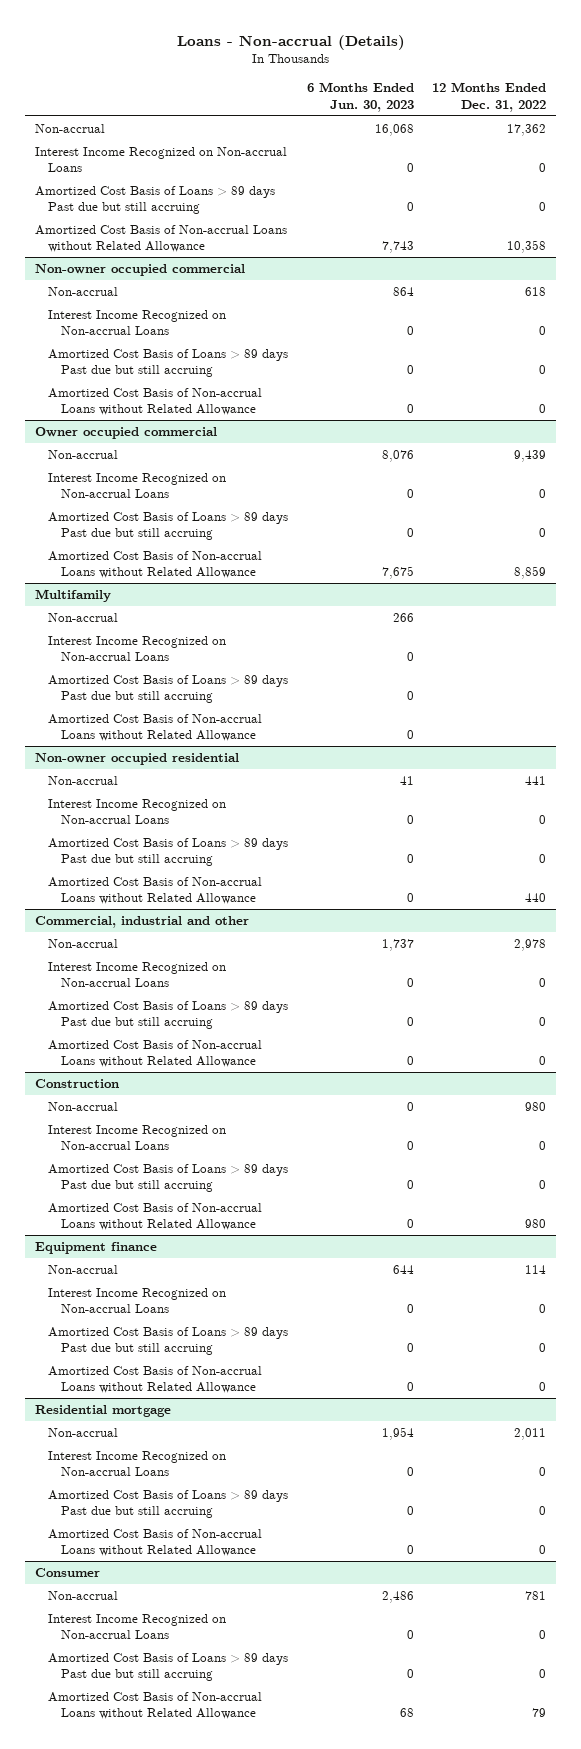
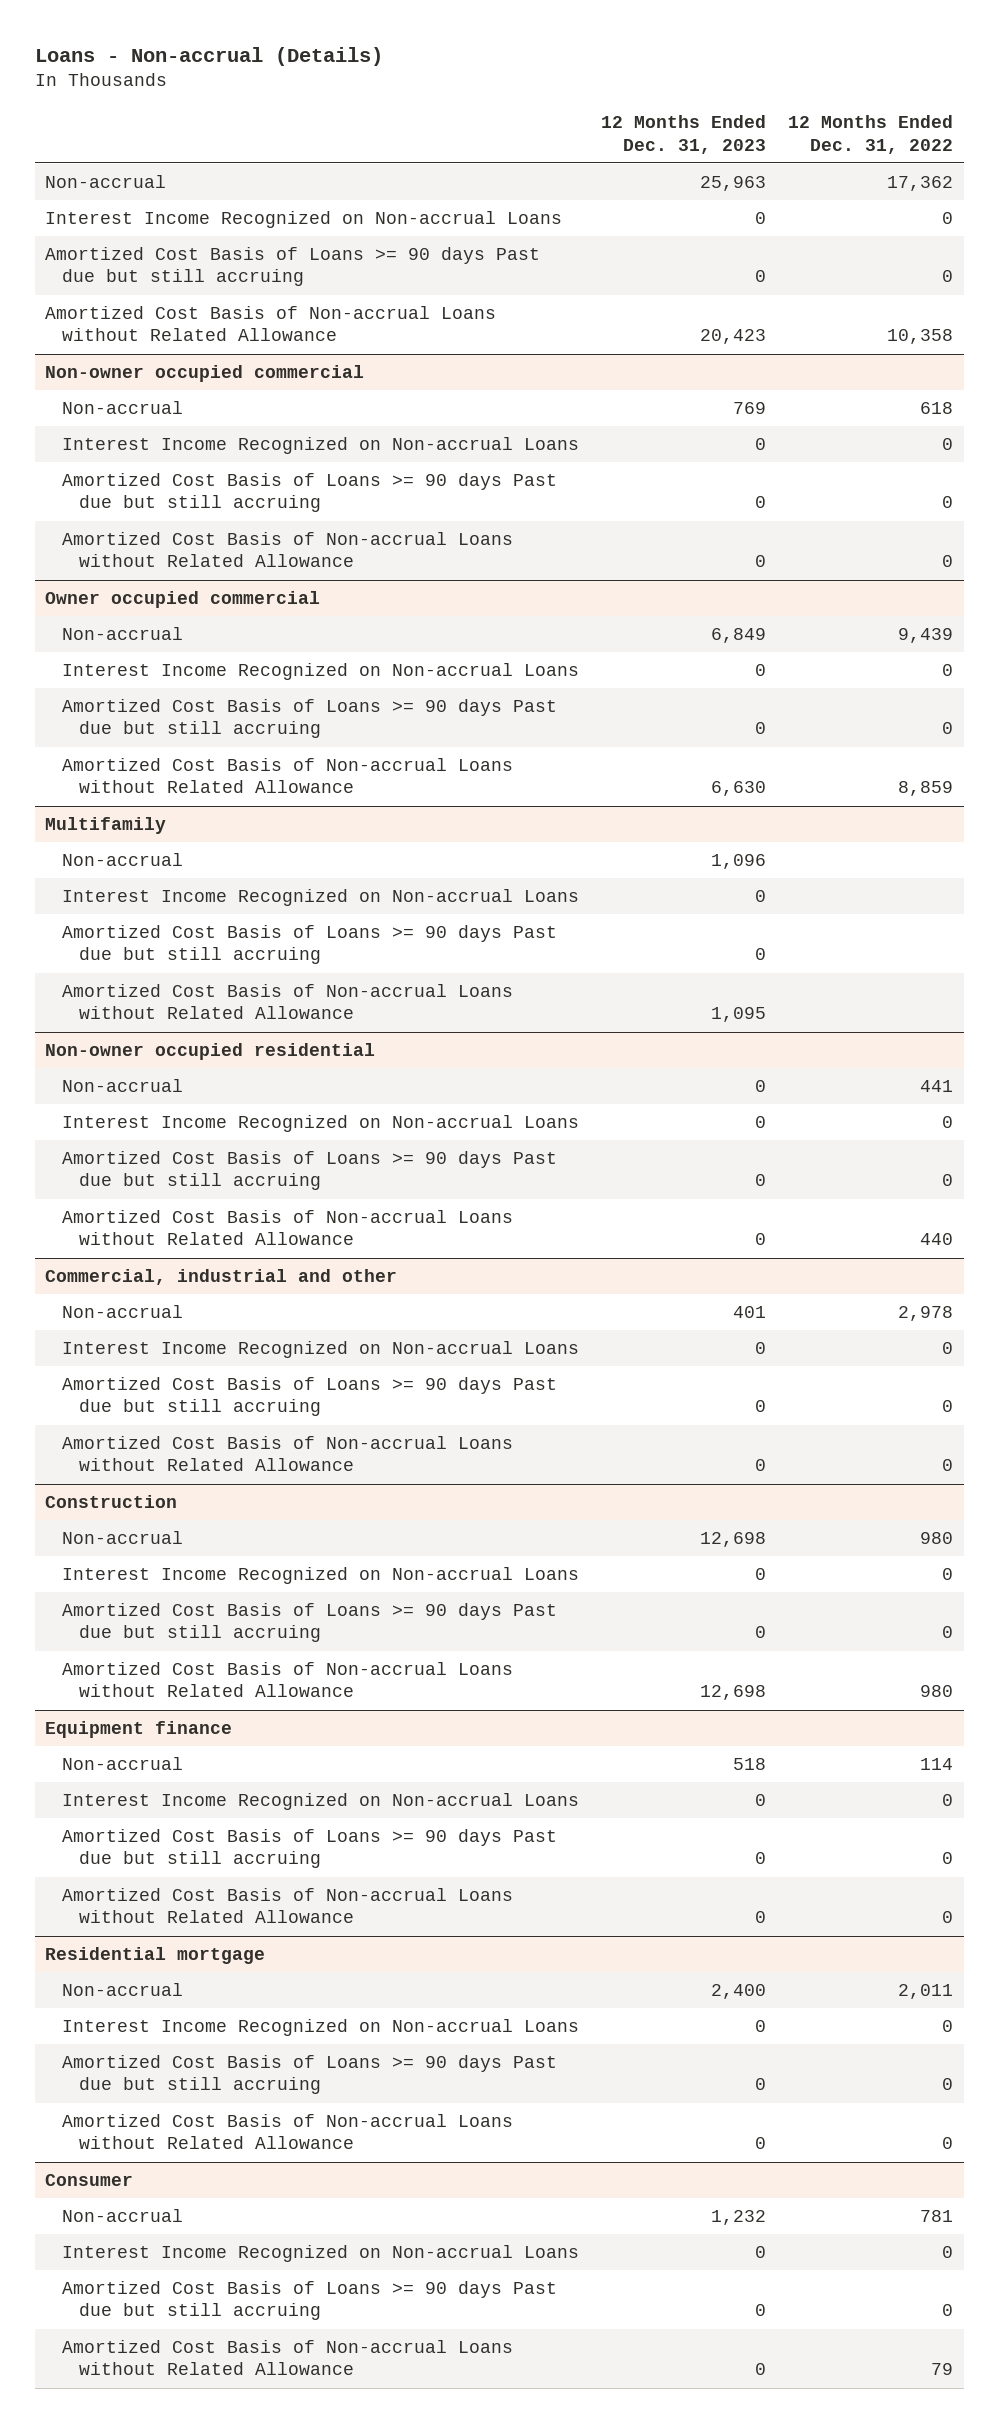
[306,82,414,112] 6 Months Ended Jun. 30, 2023 -> none
none -> [601,115,767,154] 12 Months Ended Dec. 31, 2023
[34,185,275,215] Amortized Cost Basis of Loans > 89 days Past due but still accruing -> [45,247,541,287] Amortized Cost Basis of Loans >= 90 days Past due but still accruing
[47,348,288,378] Amortized Cost Basis of Loans > 89 days Past due but still accruing -> [62,473,558,513] Amortized Cost Basis of Loans >= 90 days Past due but still accruing
[47,511,288,541] Amortized Cost Basis of Loans > 89 days Past due but still accruing -> [62,699,558,739] Amortized Cost Basis of Loans >= 90 days Past due but still accruing
[47,674,288,704] Amortized Cost Basis of Loans > 89 days Past due but still accruing -> [62,925,558,965] Amortized Cost Basis of Loans >= 90 days Past due but still accruing
[47,837,288,867] Amortized Cost Basis of Loans > 89 days Past due but still accruing -> [62,1151,558,1191] Amortized Cost Basis of Loans >= 90 days Past due but still accruing
[47,1000,288,1030] Amortized Cost Basis of Loans > 89 days Past due but still accruing -> [62,1377,558,1417] Amortized Cost Basis of Loans >= 90 days Past due but still accruing
[47,1163,288,1193] Amortized Cost Basis of Loans > 89 days Past due but still accruing -> [62,1603,558,1643] Amortized Cost Basis of Loans >= 90 days Past due but still accruing
[47,1326,288,1356] Amortized Cost Basis of Loans > 89 days Past due but still accruing -> [62,1829,558,1869] Amortized Cost Basis of Loans >= 90 days Past due but still accruing
[47,1489,288,1519] Amortized Cost Basis of Loans > 89 days Past due but still accruing -> [62,2055,558,2095] Amortized Cost Basis of Loans >= 90 days Past due but still accruing
[47,1652,288,1682] Amortized Cost Basis of Loans > 89 days Past due but still accruing -> [62,2281,558,2321] Amortized Cost Basis of Loans >= 90 days Past due but still accruing

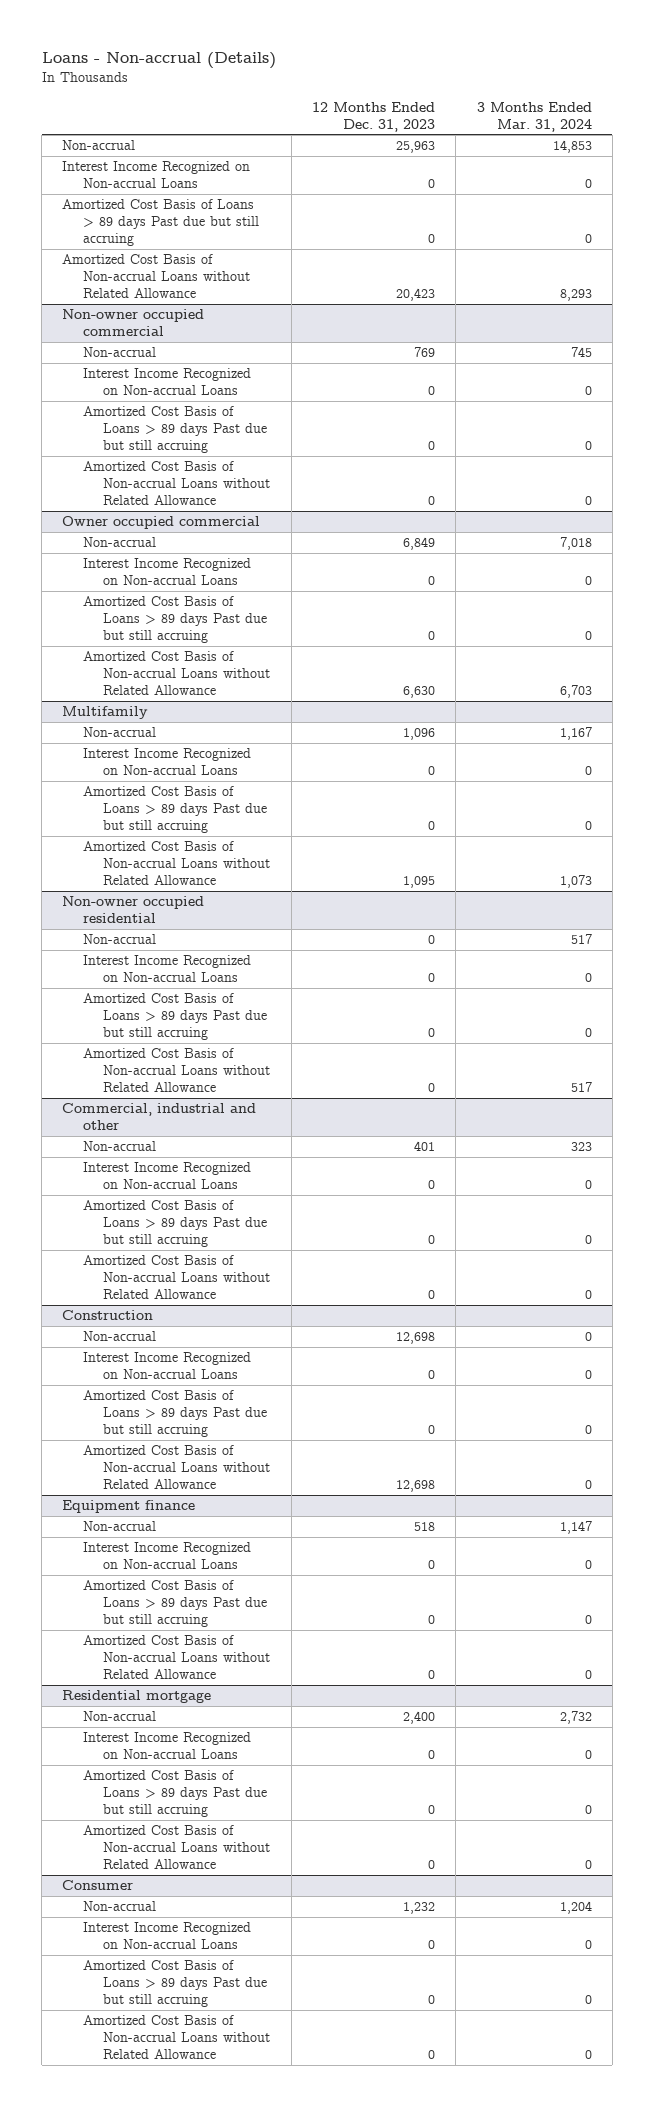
[787,115,953,154] 12 Months Ended Dec. 31, 2022 -> none
none -> [476,101,592,132] 3 Months Ended Mar. 31, 2024
[45,247,541,287] Amortized Cost Basis of Loans >= 90 days Past due but still accruing -> [62,199,259,247] Amortized Cost Basis of Loans > 89 days Past due but still accruing
[62,473,558,513] Amortized Cost Basis of Loans >= 90 days Past due but still accruing -> [82,406,268,454] Amortized Cost Basis of Loans > 89 days Past due but still accruing
[62,699,558,739] Amortized Cost Basis of Loans >= 90 days Past due but still accruing -> [82,596,268,644] Amortized Cost Basis of Loans > 89 days Past due but still accruing
[62,925,558,965] Amortized Cost Basis of Loans >= 90 days Past due but still accruing -> [82,786,268,834] Amortized Cost Basis of Loans > 89 days Past due but still accruing
[62,1151,558,1191] Amortized Cost Basis of Loans >= 90 days Past due but still accruing -> [82,993,268,1041] Amortized Cost Basis of Loans > 89 days Past due but still accruing
[62,1377,558,1417] Amortized Cost Basis of Loans >= 90 days Past due but still accruing -> [82,1200,268,1248] Amortized Cost Basis of Loans > 89 days Past due but still accruing
[62,1603,558,1643] Amortized Cost Basis of Loans >= 90 days Past due but still accruing -> [82,1390,268,1438] Amortized Cost Basis of Loans > 89 days Past due but still accruing
[62,1829,558,1869] Amortized Cost Basis of Loans >= 90 days Past due but still accruing -> [82,1580,268,1628] Amortized Cost Basis of Loans > 89 days Past due but still accruing
[62,2055,558,2095] Amortized Cost Basis of Loans >= 90 days Past due but still accruing -> [82,1770,268,1818] Amortized Cost Basis of Loans > 89 days Past due but still accruing
[62,2281,558,2321] Amortized Cost Basis of Loans >= 90 days Past due but still accruing -> [82,1960,268,2008] Amortized Cost Basis of Loans > 89 days Past due but still accruing

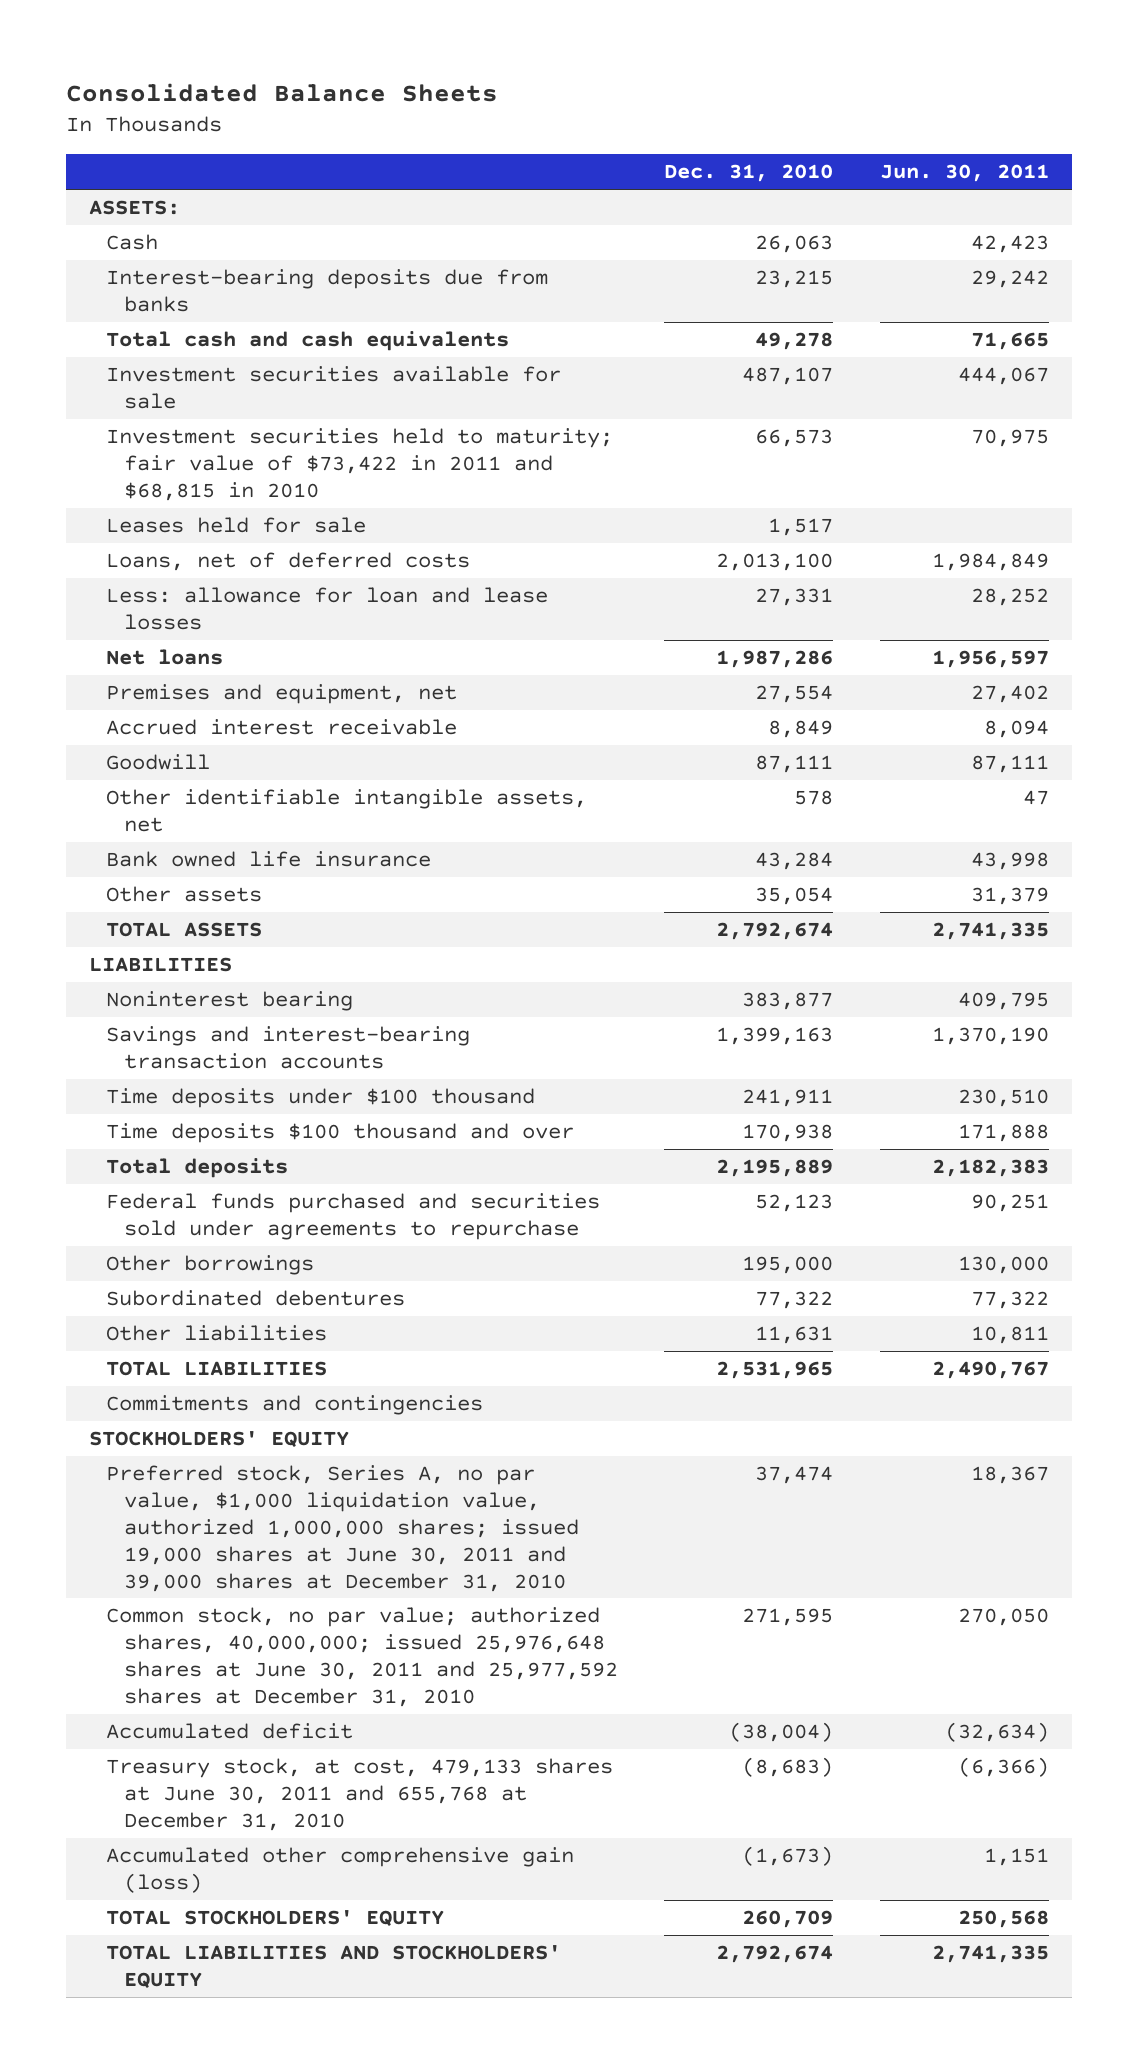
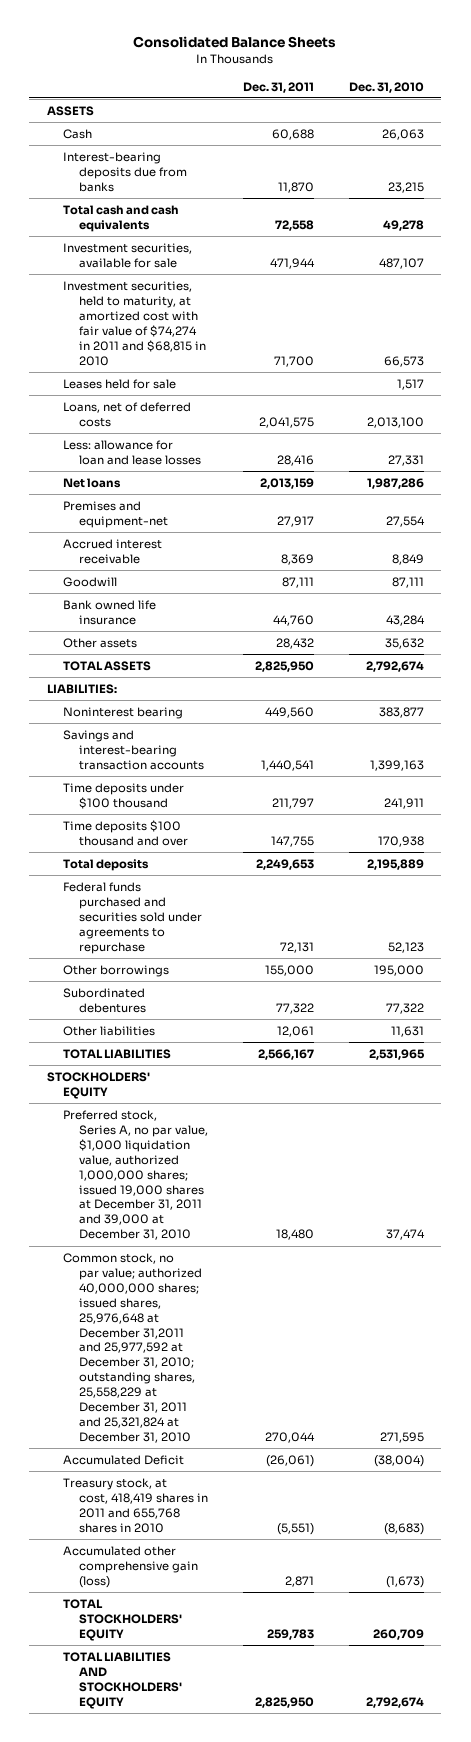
[879,164,1049,183] Jun. 30, 2011 -> none
none -> [243,81,315,93] Dec. 31, 2011
[88,200,180,216] ASSETS: -> [46,105,94,116] ASSETS
[106,366,562,410] Investment securities available for sale -> [63,242,193,268] Investment securities, available for sale
[106,428,614,501] Investment securities held to maturity; fair value of $73,422 in 2011 and $68,815 in 2010 -> [63,280,207,366] Investment securities, held to maturity, at amortized cost with fair value of $74,274 in 2011 and $68,815 in 2010
[106,684,458,705] Premises and equipment, net -> [63,500,169,528] Premises and equipment-net
[106,789,588,833] Other identifiable intangible assets, net -> none
[755,887,834,906] 35,054 -> [384,637,424,649] 35,632
[88,957,232,973] LIABILITIES -> [46,683,117,694] LIABILITIES:
[106,1395,484,1416] Commitments and contingencies -> none
[106,1465,580,1592] Preferred stock, Series A, no par value, $1,000 liquidation value, authorized 1,000,000 shares; issued 19,000 shares at June 30, 2011 and 39,000 shares at December 31, 2010 -> [63,1109,209,1241] Preferred stock, Series A, no par value, $1,000 liquidation value, authorized 1,000,000 shares; issued 19,000 shares at December 31, 2011 and 39,000 at December 31, 2010
[106,1607,619,1707] Common stock, no par value; authorized shares, 40,000,000; issued 25,976,648 shares at June 30, 2011 and 25,977,592 shares at December 31, 2010 -> [63,1252,203,1444] Common stock, no par value; authorized 40,000,000 shares; issued shares, 25,976,648 at December 31,2011 and 25,977,592 at December 31, 2010; outstanding shares, 25,558,229 at December 31, 2011 and 25,321,824 at December 31, 2010
[106,1723,354,1740] Accumulated deficit -> [63,1454,185,1465] Accumulated Deficit
[106,1758,614,1831] Treasury stock, at cost, 479,133 shares at June 30, 2011 and 655,768 at December 31, 2010 -> [63,1477,209,1533] Treasury stock, at cost, 418,419 shares in 2011 and 655,768 shares in 2010

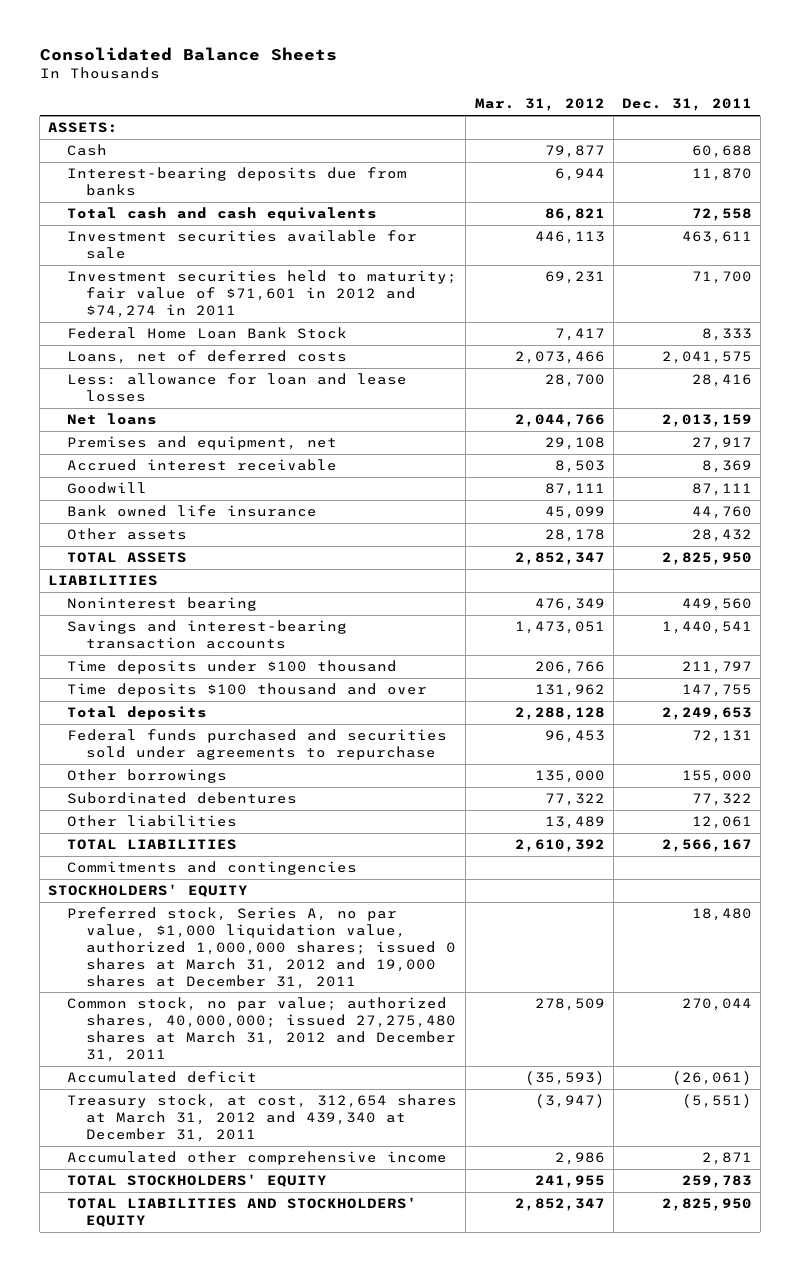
[348,81,424,93] Dec. 31, 2010 -> none
none -> [474,98,605,112] Mar. 31, 2012
[46,105,94,116] ASSETS -> [48,122,119,134] ASSETS:
[63,378,177,389] Leases held for sale -> none
[63,242,193,268] Investment securities, available for sale -> [67,230,418,260] Investment securities available for sale
[270,257,316,269] 471,944 -> [681,231,752,245] 463,611
[63,280,207,366] Investment securities, held to maturity, at amortized cost with fair value of $74,274 in 2011 and $68,815 in 2010 -> [67,270,458,318] Investment securities held to maturity; fair value of $71,601 in 2012 and $74,274 in 2011
none -> [67,327,348,340] Federal Home Loan Bank Stock
[63,500,169,528] Premises and equipment-net -> [67,436,338,451] Premises and equipment, net
[46,683,117,694] LIABILITIES: -> [48,575,159,587] LIABILITIES
none -> [67,861,358,876] Commitments and contingencies
[63,1109,209,1241] Preferred stock, Series A, no par value, $1,000 liquidation value, authorized 1,000,000 shares; issued 19,000 shares at December 31, 2011 and 39,000 at December 31, 2010 -> [67,907,457,989] Preferred stock, Series A, no par value, $1,000 liquidation value, authorized 1,000,000 shares; issued 0 shares at March 31, 2012 and 19,000 shares at December 31, 2011
[63,1252,203,1444] Common stock, no par value; authorized 40,000,000 shares; issued shares, 25,976,648 at December 31,2011 and 25,977,592 at December 31, 2010; outstanding shares, 25,558,229 at December 31, 2011 and 25,321,824 at December 31, 2010 -> [67,997,457,1062] Common stock, no par value; authorized shares, 40,000,000; issued 27,275,480 shares at March 31, 2012 and December 31, 2011
[63,1454,185,1465] Accumulated Deficit -> [67,1071,258,1084] Accumulated deficit
[63,1477,209,1533] Treasury stock, at cost, 418,419 shares in 2011 and 655,768 shares in 2010 -> [67,1094,458,1142] Treasury stock, at cost, 312,654 shares at March 31, 2012 and 439,340 at December 31, 2011
[63,1545,199,1588] Accumulated other comprehensive gain (loss) -> [67,1151,448,1166] Accumulated other comprehensive income

